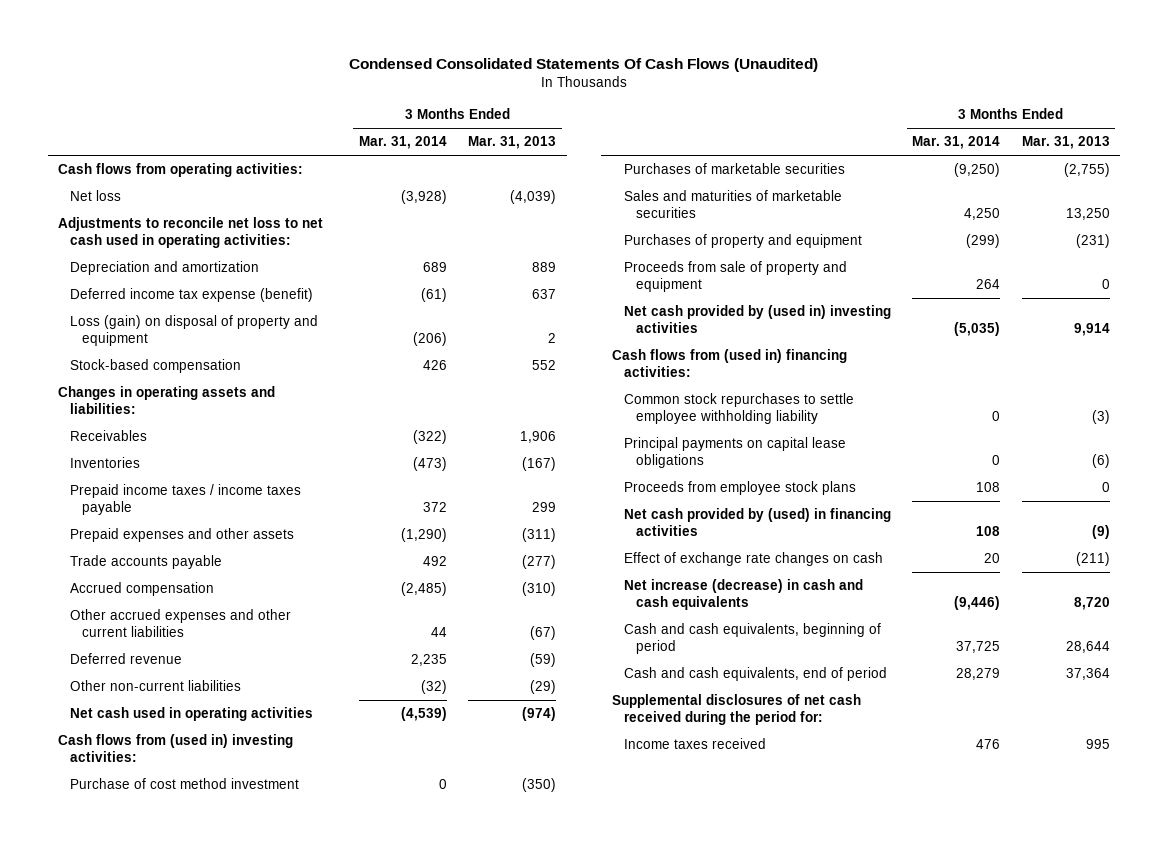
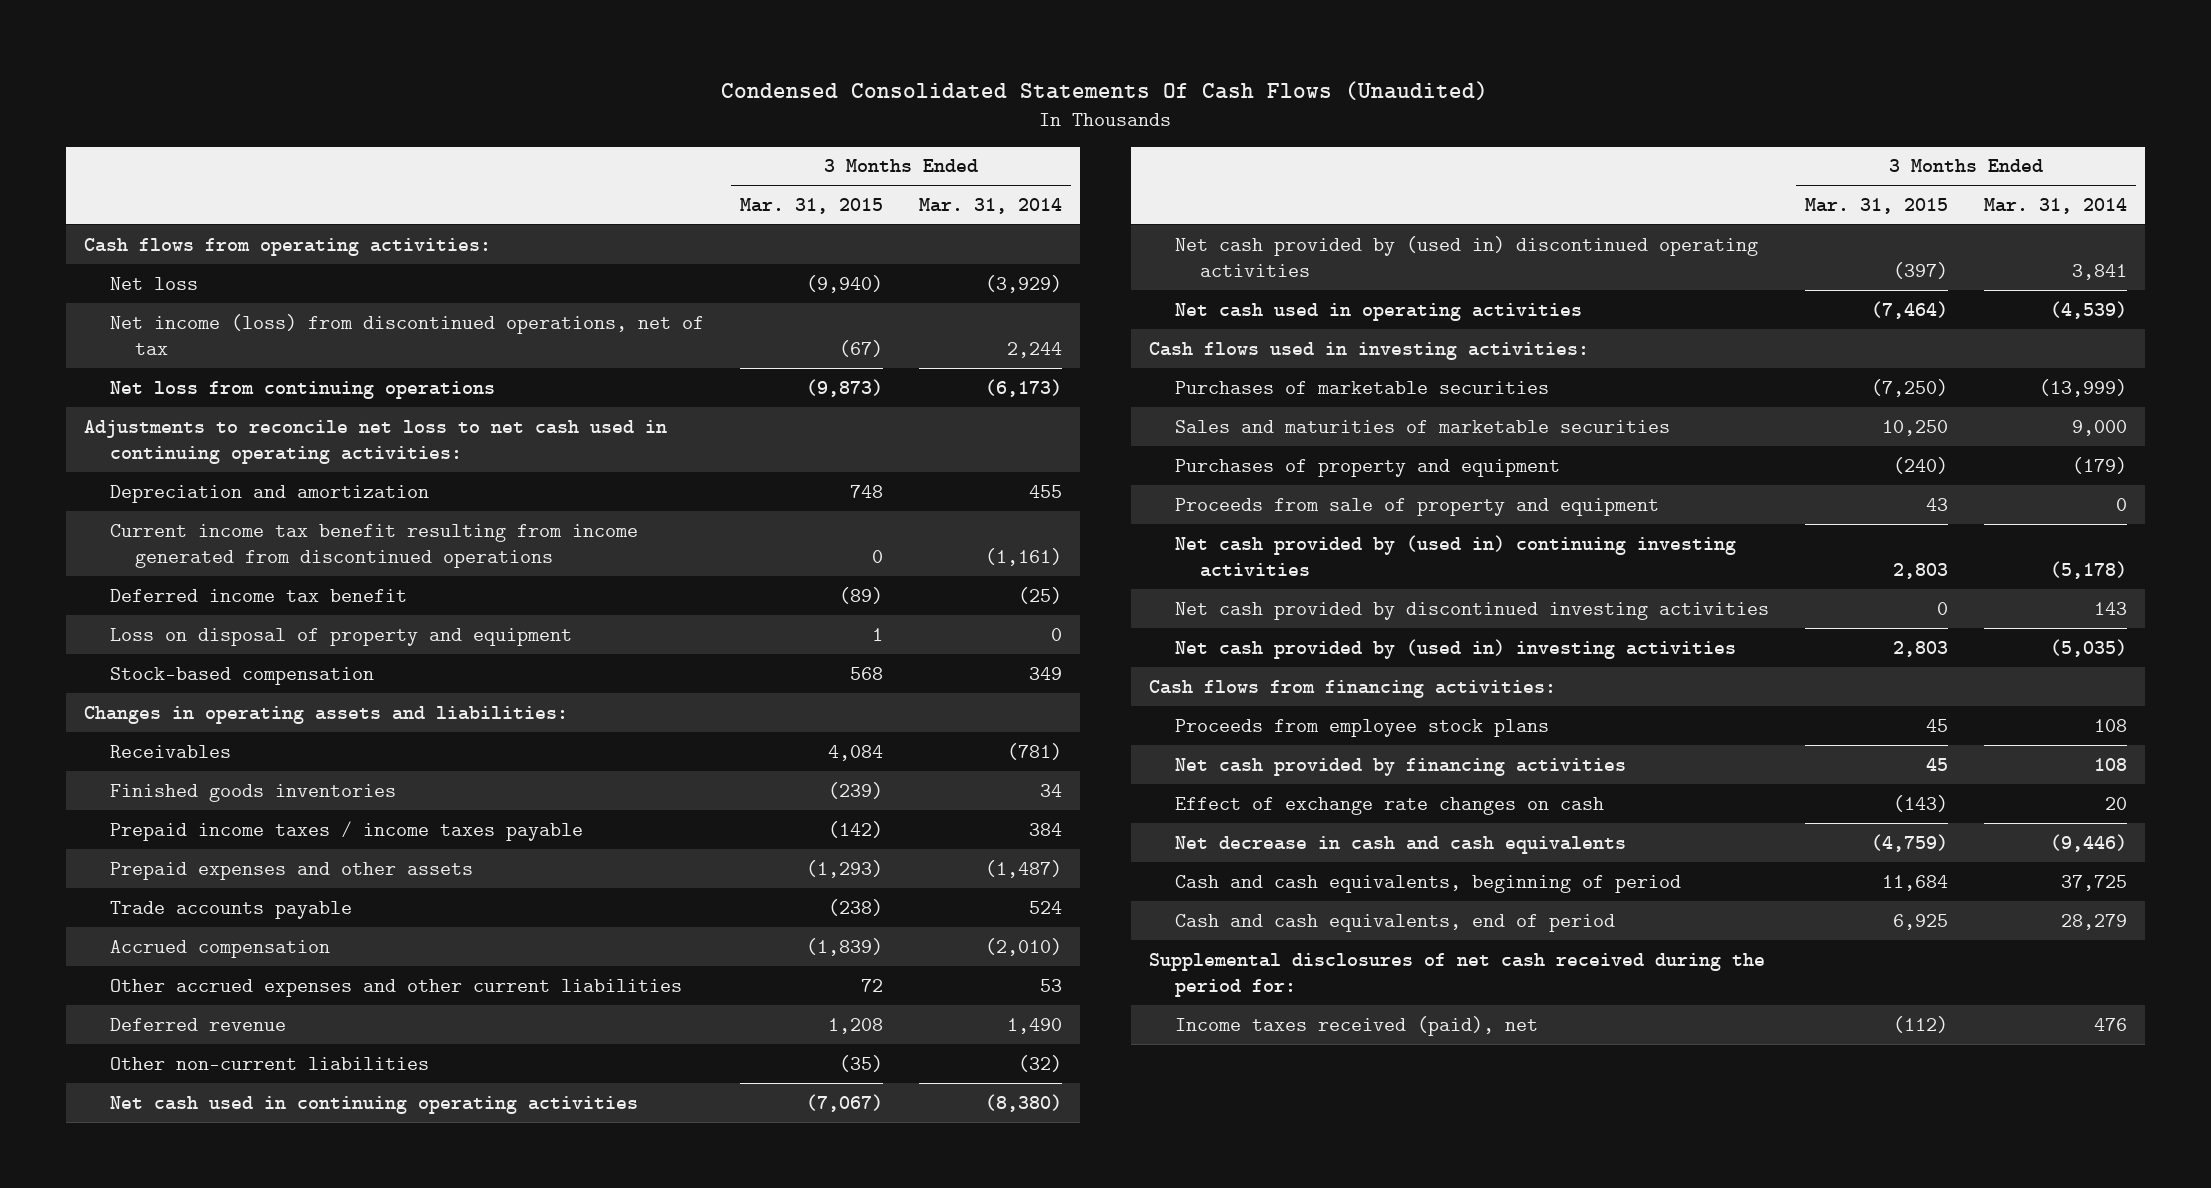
[468,136,557,150] Mar. 31, 2013 -> none
none -> [739,197,883,214] Mar. 31, 2015
[400,190,447,205] (3,928) -> [984,274,1062,293] (3,929)
none -> [109,313,704,355] Net income (loss) from discontinued operations, net of tax
none -> [109,380,495,399] Net loss from continuing operations
[58,217,324,249] Adjustments to reconcile net loss to net cash used in operating activities: -> [83,419,667,464] Adjustments to reconcile net loss to net cash used in continuing operating activities:
[422,262,447,273] 689 -> [1028,484,1062,498] 455
none -> [109,523,638,568] Current income tax benefit resulting from income generated from discontinued operations
[70,288,314,303] Deferred income tax expense (benefit) -> [109,588,407,602] Deferred income tax benefit
[420,288,447,303] (61) -> [1017,586,1062,604] (25)
[70,315,319,347] Loss (gain) on disposal of property and equipment -> [109,627,572,646] Loss on disposal of property and equipment
[412,332,447,347] (206) -> [1050,627,1062,641] 0
[422,360,447,371] 426 -> [1028,666,1062,680] 349
[412,430,447,445] (322) -> [1006,742,1062,760] (781)
[70,457,141,469] Inventories -> [109,783,396,802] Finished goods inventories
[412,457,447,472] (473) -> [1039,783,1062,797] 34
[422,502,447,513] 372 -> [1028,822,1062,836] 384
[400,528,447,543] (1,290) -> [984,859,1062,878] (1,487)
[422,556,447,567] 492 -> [1028,900,1062,914] 524
[400,582,447,597] (2,485) -> [984,937,1062,956] (2,010)
[430,627,447,638] 44 -> [1039,978,1062,992] 53
[410,654,447,667] 2,235 -> [1006,1017,1062,1034] 1,490
none -> [109,1095,638,1114] Net cash used in continuing operating activities
none -> [1174,235,1758,277] Net cash provided by (used in) discontinued operating activities
[70,778,300,790] Purchase of cost method investment -> none
[58,734,294,763] Cash flows from (used in) investing activities: -> [1149,341,1590,360] Cash flows used in investing activities:
[954,163,1001,178] (9,250) -> [2038,378,2127,397] (13,999)
[964,208,1001,221] 4,250 -> [2071,419,2127,436] 9,000
[966,234,1001,249] (299) -> [2071,456,2127,474] (179)
[976,279,1001,290] 264 -> [2115,497,2127,511] 0
none -> [1174,534,1736,577] Net cash provided by (used in) continuing investing activities
none -> [1174,601,1769,620] Net cash provided by discontinued investing activities
[623,393,854,425] Common stock repurchases to settle employee withholding liability -> none
[623,437,846,469] Principal payments on capital lease obligations -> none
[611,349,847,378] Cash flows from (used in) financing activities: -> [1149,679,1557,698] Cash flows from financing activities:
[623,508,891,537] Net cash provided by (used) in financing activities -> [1174,757,1626,776] Net cash provided by financing activities
[623,579,863,611] Net increase (decrease) in cash and cash equivalents -> [1174,835,1626,854] Net decrease in cash and cash equivalents
[623,738,766,750] Income taxes received -> [1174,1015,1538,1036] Income taxes received (paid), net

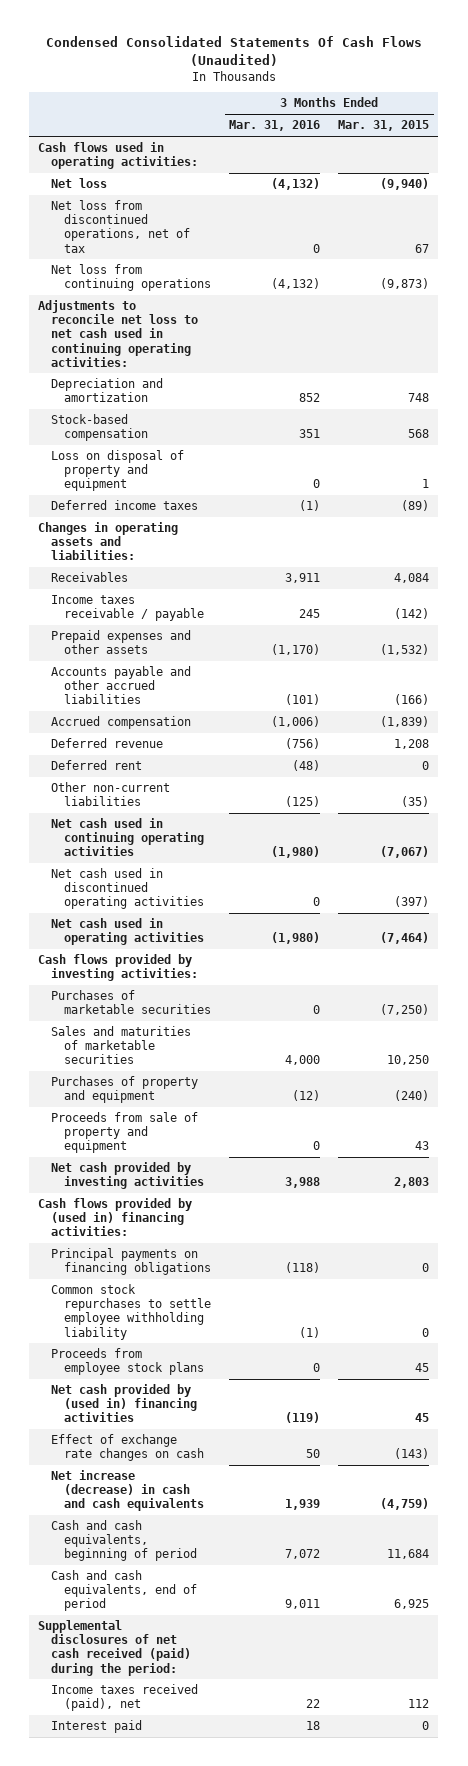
[918,197,1062,214] Mar. 31, 2014 -> none
none -> [229,120,321,132] Mar. 31, 2016
[83,237,491,256] Cash flows from operating activities: -> [38,142,199,170] Cash flows used in operating activities:
[109,313,704,355] Net income (loss) from discontinued operations, net of tax -> [51,200,191,253] Net loss from discontinued operations, net of tax
[838,339,883,357] (67) -> [415,243,430,253] 67
[109,523,638,568] Current income tax benefit resulting from income generated from discontinued operations -> none
[109,588,407,602] Deferred income tax benefit -> none
[109,627,572,646] Loss on disposal of property and equipment -> [51,450,185,492] Loss on disposal of property and equipment
none -> [51,500,199,511] Deferred income taxes
[109,783,396,802] Finished goods inventories -> none
[109,900,352,919] Trade accounts payable -> none
[109,820,583,841] Prepaid income taxes / income taxes payable -> [51,595,205,622] Income taxes receivable / payable
[805,859,883,878] (1,293) -> [380,644,430,656] (1,532)
none -> [51,666,192,705] Accounts payable and other accrued liabilities
[109,978,682,997] Other accrued expenses and other current liabilities -> none
none -> [51,760,143,771] Deferred rent
[1174,235,1758,277] Net cash provided by (used in) discontinued operating activities -> [51,868,205,910] Net cash used in discontinued operating activities
[1149,341,1590,360] Cash flows used in investing activities: -> [38,954,199,982] Cash flows provided by investing activities:
[1174,534,1736,577] Net cash provided by (used in) continuing investing activities -> none
[1174,601,1769,620] Net cash provided by discontinued investing activities -> none
[1174,638,1736,659] Net cash provided by (used in) investing activities -> [51,1162,205,1190] Net cash provided by investing activities
[1149,679,1557,698] Cash flows from financing activities: -> [38,1198,193,1237] Cash flows provided by (used in) financing activities:
none -> [51,1248,212,1276] Principal payments on financing obligations
none -> [51,1284,212,1340] Common stock repurchases to settle employee withholding liability
[1174,757,1626,776] Net cash provided by financing activities -> [51,1384,198,1423] Net cash provided by (used in) financing activities
[1174,835,1626,854] Net decrease in cash and cash equivalents -> [51,1470,205,1512] Net increase (decrease) in cash and cash equivalents
[1149,952,1766,997] Supplemental disclosures of net cash received during the period for: -> [38,1620,192,1676] Supplemental disclosures of net cash received (paid) during the period:
[1892,1015,1948,1033] (112) -> [408,1699,430,1709] 112
none -> [51,1720,143,1734] Interest paid

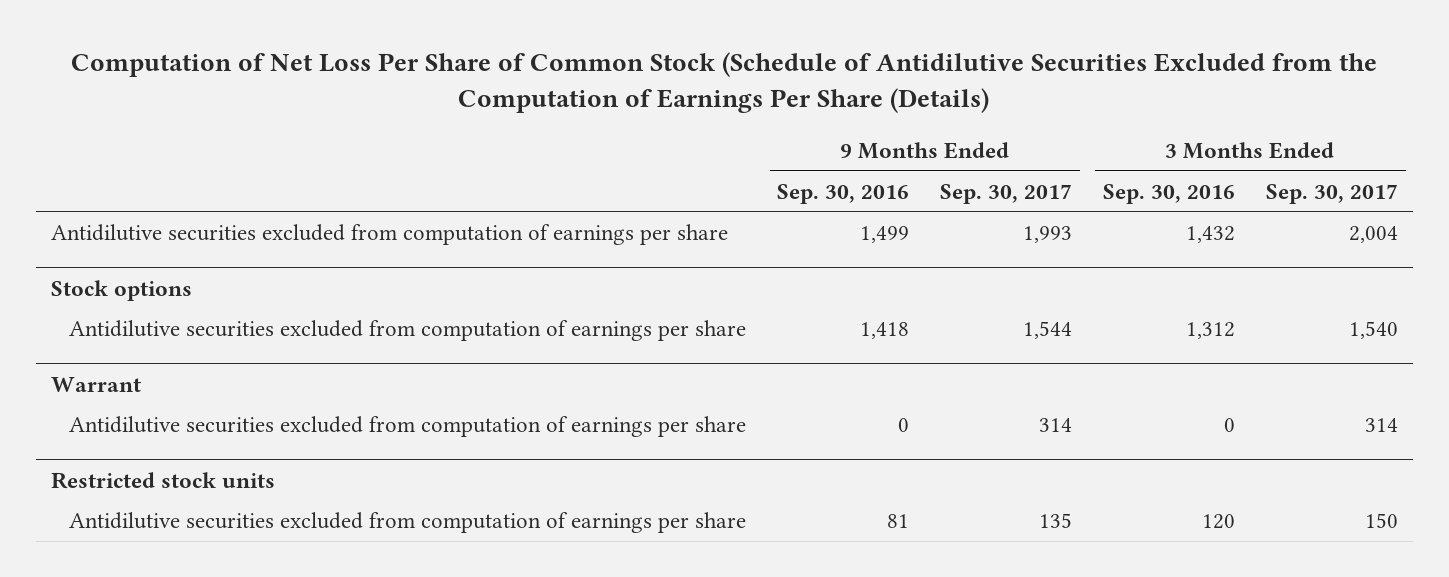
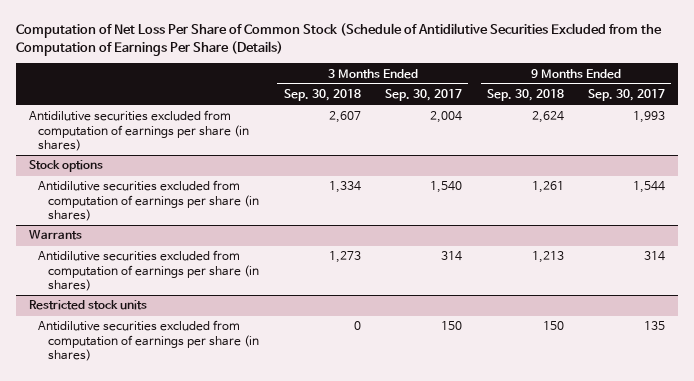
[777,183,910,204] Sep. 30, 2016 -> none
[1103,183,1236,204] Sep. 30, 2016 -> none
none -> [283,89,361,102] Sep. 30, 2018
none -> [486,89,564,102] Sep. 30, 2018
[51,223,729,245] Antidilutive securities excluded from computation of earnings per share -> [28,110,250,151] Antidilutive securities excluded from computation of earnings per share (in shares)
[69,319,747,341] Antidilutive securities excluded from computation of earnings per share -> [38,180,260,221] Antidilutive securities excluded from computation of earnings per share (in shares)
[51,376,142,392] Warrant -> [28,230,82,241] Warrants
[69,415,747,437] Antidilutive securities excluded from computation of earnings per share -> [38,250,260,291] Antidilutive securities excluded from computation of earnings per share (in shares)
[69,511,747,533] Antidilutive securities excluded from computation of earnings per share -> [38,320,260,361] Antidilutive securities excluded from computation of earnings per share (in shares)

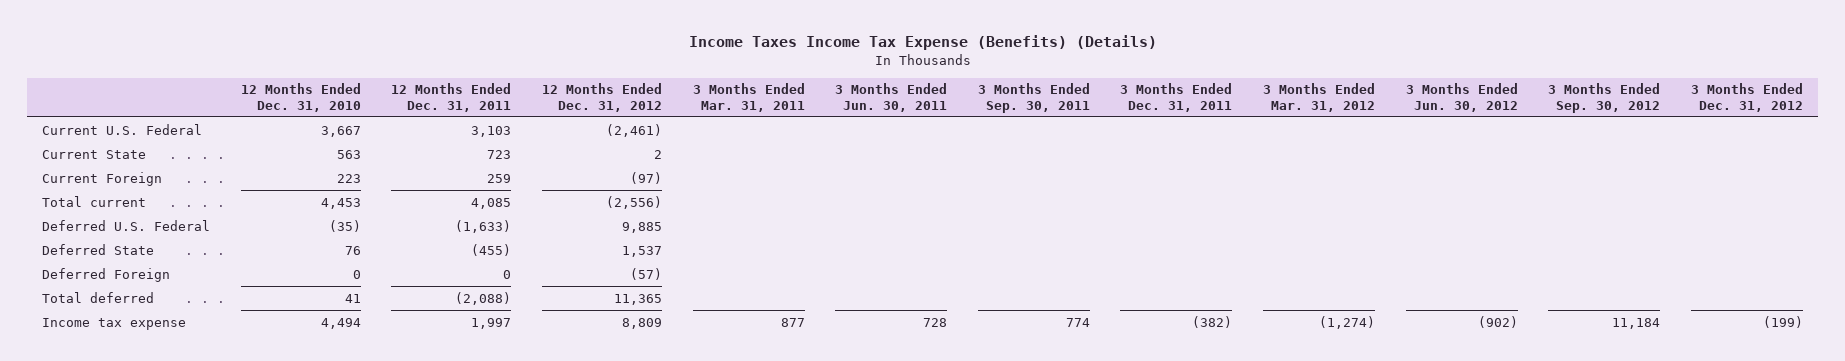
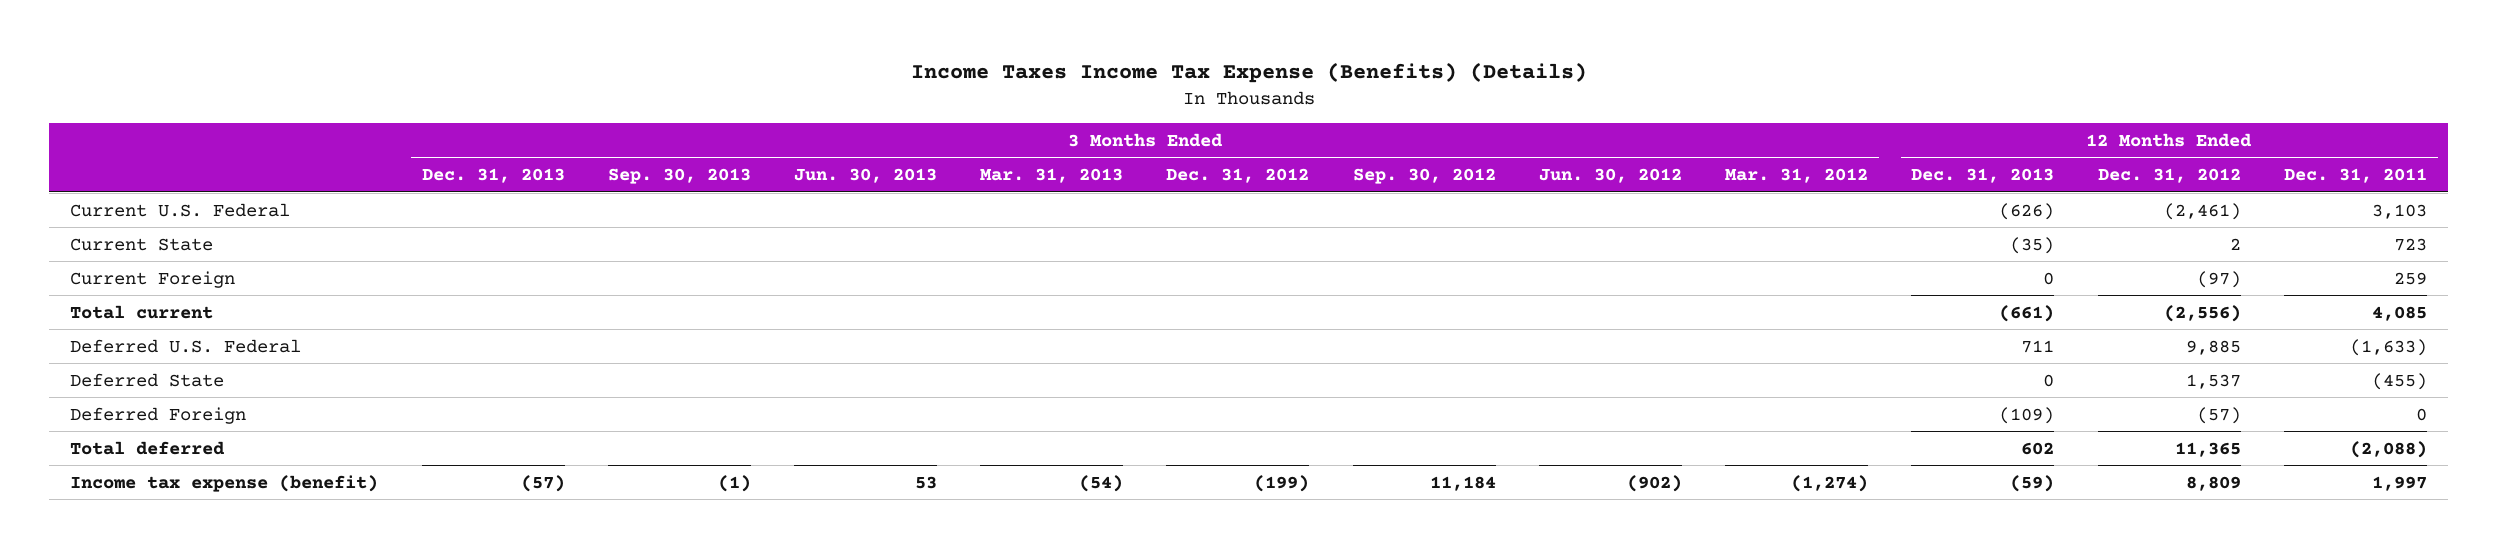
[240,83,361,112] 12 Months Ended Dec. 31, 2010 -> none
[692,83,805,112] 3 Months Ended Mar. 31, 2011 -> none
[835,83,948,112] 3 Months Ended Jun. 30, 2011 -> none
[977,83,1090,113] 3 Months Ended Sep. 30, 2011 -> none
[1120,83,1233,112] 3 Months Ended Dec. 31, 2011 -> none
none -> [421,168,565,184] Dec. 31, 2013
none -> [607,168,751,185] Sep. 30, 2013
none -> [794,168,938,184] Jun. 30, 2013
none -> [980,168,1124,184] Mar. 31, 2013
none -> [1911,168,2055,184] Dec. 31, 2013
[42,317,187,330] Income tax expense -> [70,474,379,492] Income tax expense (benefit)

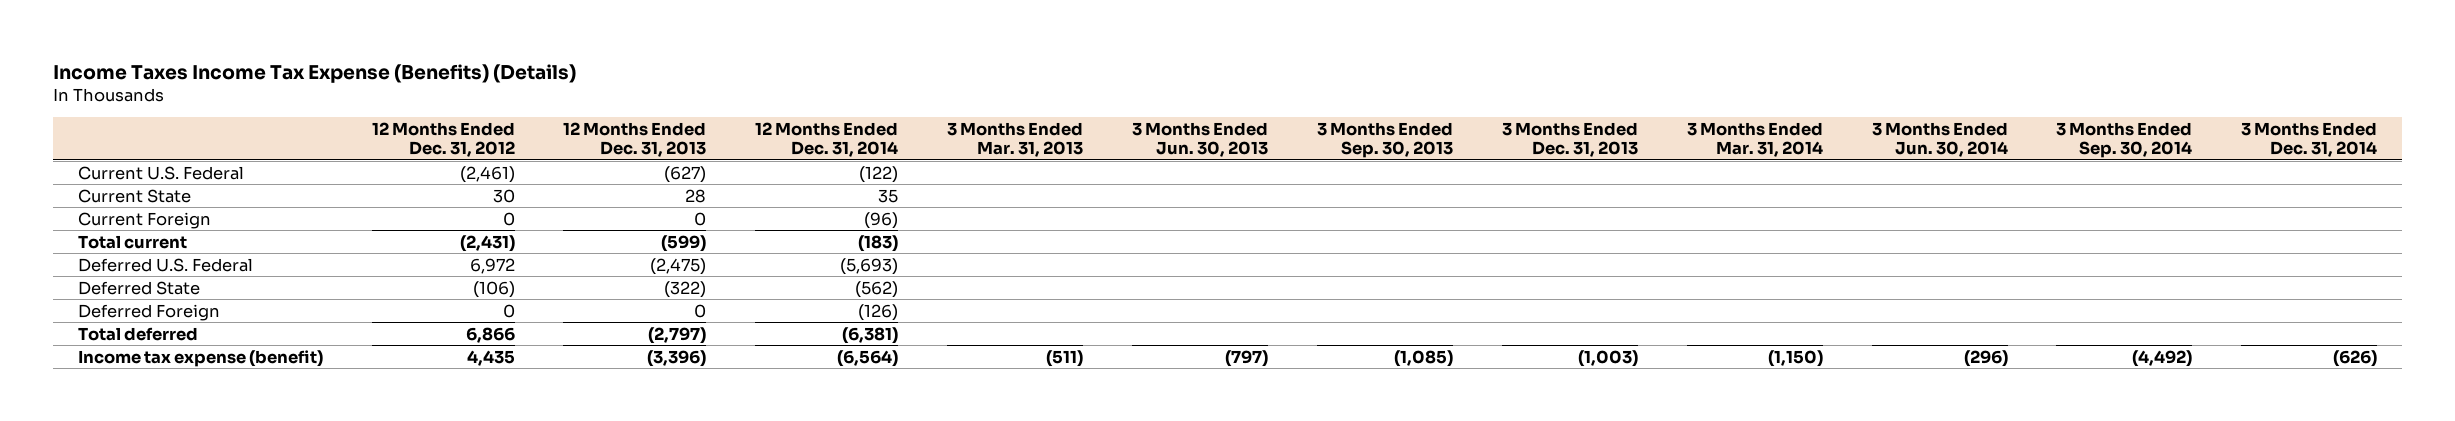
[1166,168,1310,184] Dec. 31, 2012 -> none
[1352,168,1496,185] Sep. 30, 2012 -> none
[1538,168,1682,184] Jun. 30, 2012 -> none
[1725,168,1869,184] Mar. 31, 2012 -> none
[2283,168,2427,184] Dec. 31, 2011 -> none
none -> [755,121,899,157] 12 Months Ended Dec. 31, 2014
none -> [1686,121,1823,157] 3 Months Ended Mar. 31, 2014
none -> [1871,121,2008,157] 3 Months Ended Jun. 30, 2014
none -> [2056,121,2193,158] 3 Months Ended Sep. 30, 2014
none -> [2241,121,2378,157] 3 Months Ended Dec. 31, 2014
[1999,202,2055,220] (626) -> [664,165,707,183] (627)
[2010,236,2055,254] (35) -> [685,188,707,203] 28
[2229,237,2241,250] 2 -> [492,188,515,203] 30
[2196,270,2241,288] (97) -> [502,211,515,226] 0
[1999,304,2055,322] (661) -> [661,234,707,252] (599)
[2163,304,2241,322] (2,556) -> [459,234,515,252] (2,431)
[2021,339,2055,353] 711 -> [650,257,707,275] (2,475)
[2185,339,2241,355] 9,885 -> [469,257,515,274] 6,972
[2043,373,2055,387] 0 -> [664,280,707,298] (322)
[2185,373,2241,389] 1,537 -> [472,280,515,298] (106)
[1999,406,2055,424] (109) -> [694,303,707,318] 0
[2196,406,2241,424] (57) -> [502,303,515,318] 0
[2021,441,2055,455] 602 -> [648,326,707,344] (2,797)
[2174,441,2241,457] 11,365 -> [465,326,515,343] 6,866
[520,474,565,492] (57) -> [1577,349,1638,367] (1,003)
[717,474,751,492] (1) -> [1393,349,1453,367] (1,085)
[915,475,938,489] 53 -> [1225,349,1269,367] (797)
[1079,474,1124,492] (54) -> [1046,349,1084,367] (511)
[2010,474,2055,492] (59) -> [647,349,707,367] (3,396)
[2185,475,2241,491] 8,809 -> [466,349,515,366] 4,435

